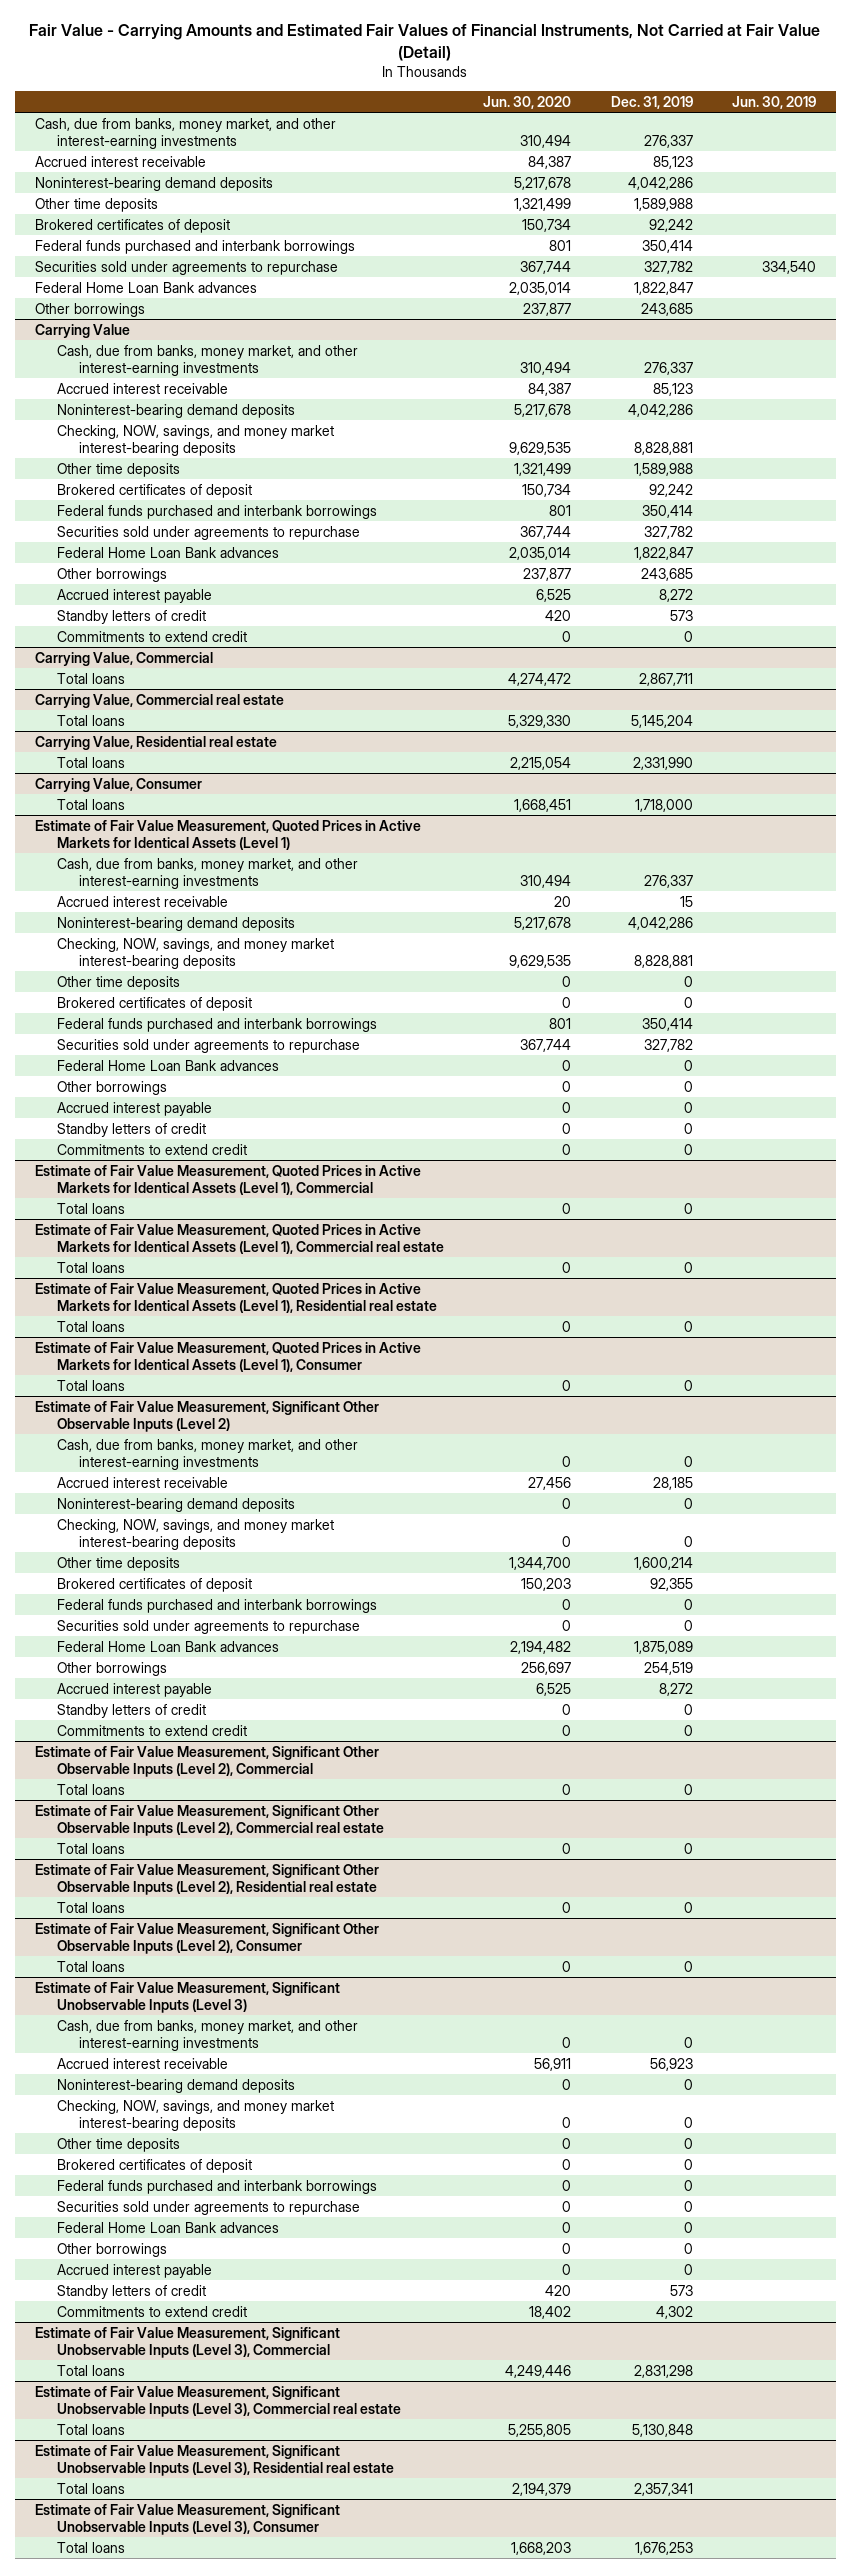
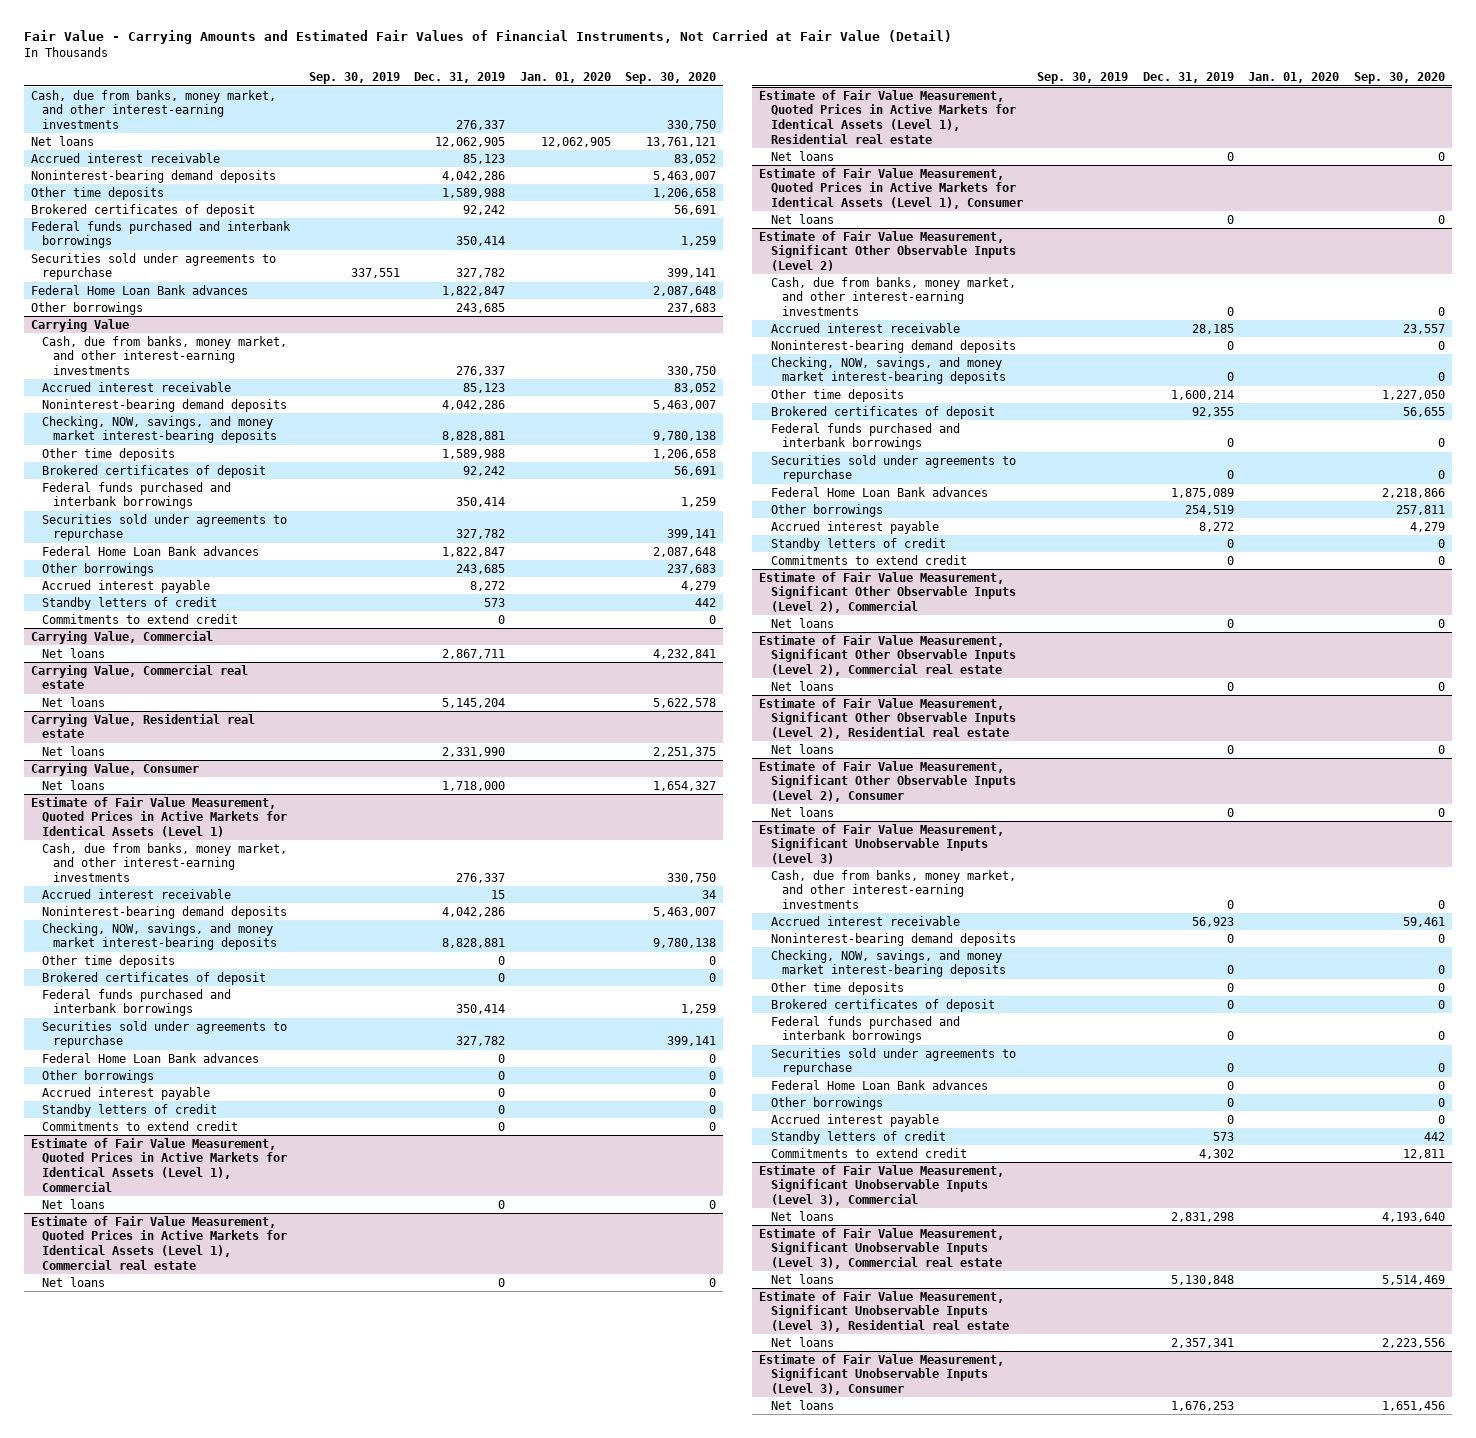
[483,95,572,109] Jun. 30, 2020 -> none
[732,95,817,109] Jun. 30, 2019 -> none
none -> [308,72,400,85] Sep. 30, 2019
none -> [519,72,611,84] Jan. 01, 2020
none -> [625,72,717,85] Sep. 30, 2020
none -> [30,135,94,146] Net loans
[56,672,125,684] Total loans -> [42,647,106,658] Net loans
[56,714,125,726] Total loans -> [42,696,106,707] Net loans
[56,756,125,768] Total loans -> [42,745,106,756] Net loans
[56,798,125,810] Total loans -> [42,779,106,790] Net loans
[56,1202,125,1214] Total loans -> none
none -> [42,1198,106,1209] Net loans
[56,1261,125,1273] Total loans -> none
none -> [42,1276,106,1287] Net loans
[56,1320,125,1332] Total loans -> none
none -> [770,150,834,161] Net loans
[56,1379,125,1391] Total loans -> none
none -> [770,213,834,224] Net loans
[56,1783,125,1795] Total loans -> none
none -> [770,617,834,628] Net loans
[56,1842,125,1854] Total loans -> none
none -> [770,680,834,691] Net loans
[56,1901,125,1913] Total loans -> none
none -> [770,743,834,754] Net loans
[56,1960,125,1972] Total loans -> none
none -> [770,806,834,817] Net loans
[56,2364,125,2376] Total loans -> [770,1210,834,1221] Net loans
[56,2423,125,2435] Total loans -> [770,1273,834,1284] Net loans
[56,2482,125,2494] Total loans -> [770,1336,834,1347] Net loans
[56,2541,125,2553] Total loans -> [770,1399,834,1410] Net loans

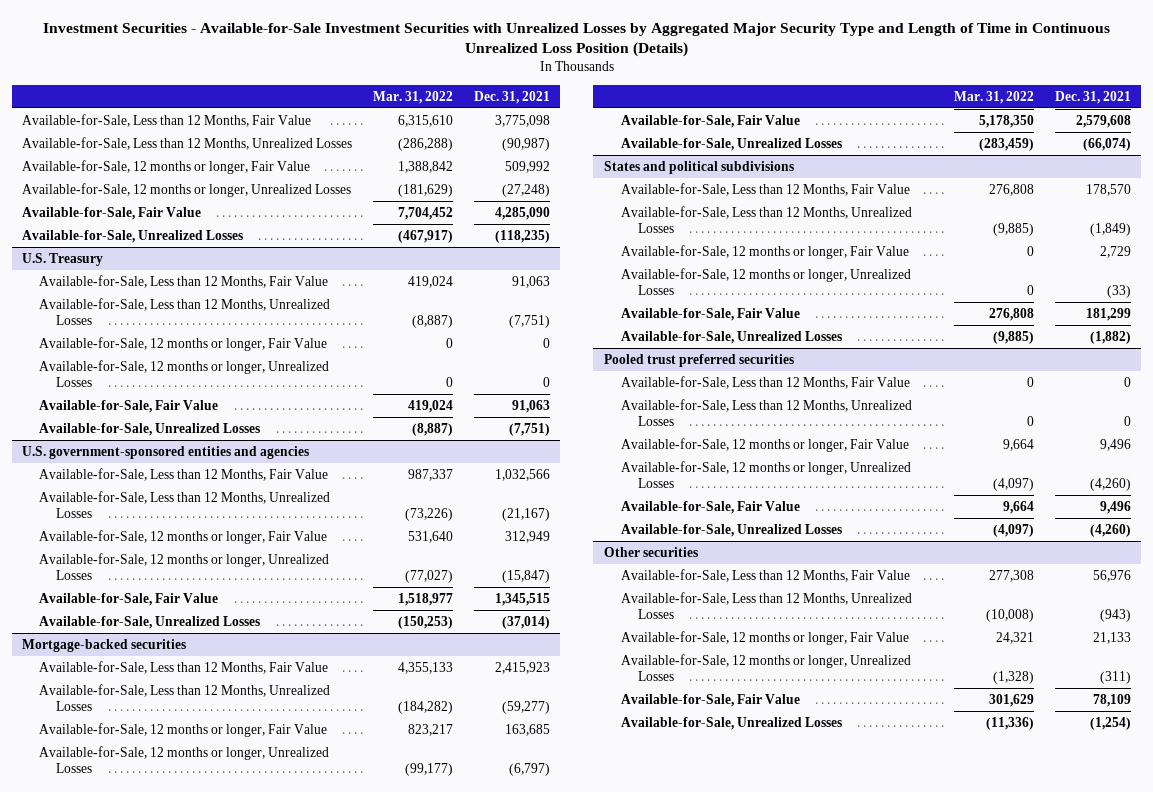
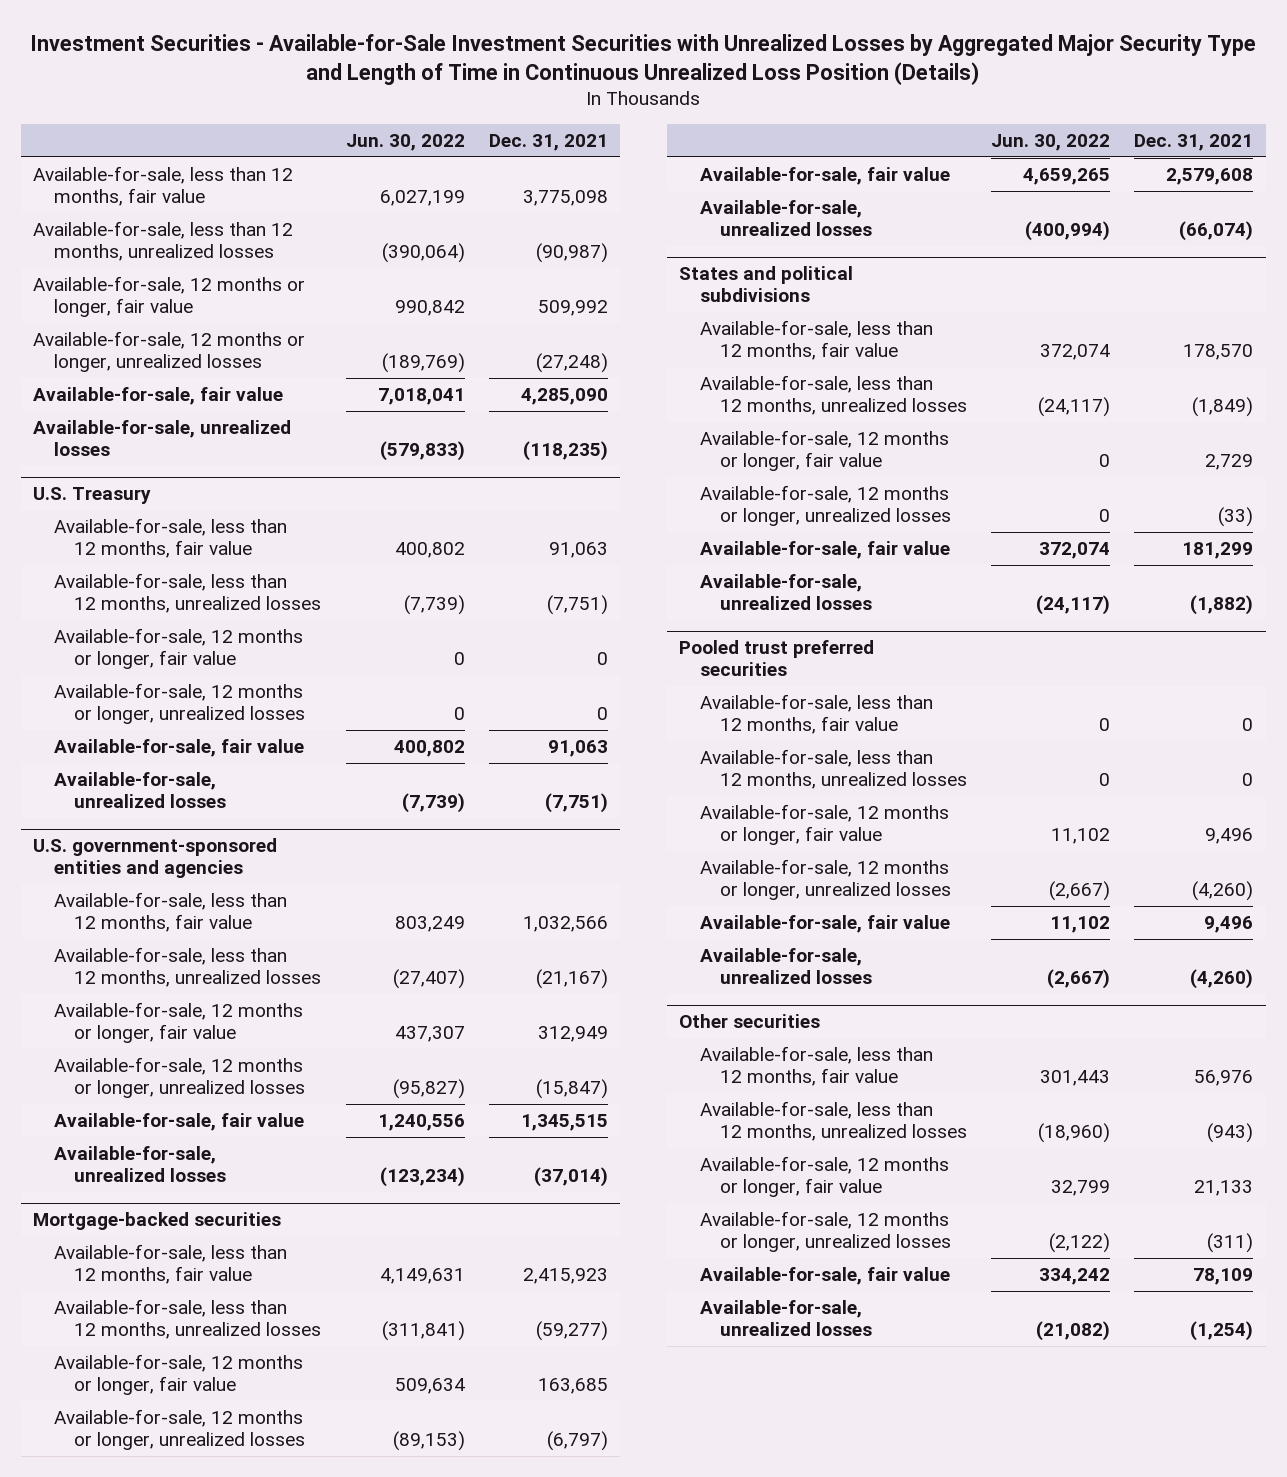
[373,90,454,104] Mar. 31, 2022 -> none
none -> [345,134,465,152] Jun. 30, 2022
[22,113,312,127] Available-for-Sale, Less than 12 Months, Fair Value -> [33,165,294,207] Available-for-sale, less than 12 months, fair value
[22,136,353,150] Available-for-Sale, Less than 12 Months, Unrealized Losses -> [33,220,294,262] Available-for-sale, less than 12 months, unrealized losses
[22,159,311,174] Available-for-Sale, 12 months or longer, Fair Value -> [33,275,306,318] Available-for-sale, 12 months or longer, fair value
[22,182,352,197] Available-for-Sale, 12 months or longer, Unrealized Losses -> [33,330,306,373] Available-for-sale, 12 months or longer, unrealized losses
[22,206,202,220] Available-for-Sale, Fair Value -> [33,386,284,405] Available-for-sale, fair value
[22,229,244,243] Available-for-Sale, Unrealized Losses -> [33,419,292,457] Available-for-sale, unrealized losses
[39,274,329,288] Available-for-Sale, Less than 12 Months, Fair Value -> [53,517,287,559] Available-for-sale, less than 12 months, fair value
[39,297,331,325] Available-for-Sale, Less than 12 Months, Unrealized Losses -> [53,572,322,614] Available-for-sale, less than 12 months, unrealized losses
[39,336,328,351] Available-for-Sale, 12 months or longer, Fair Value -> [53,627,303,670] Available-for-sale, 12 months or longer, fair value
[39,359,330,387] Available-for-Sale, 12 months or longer, Unrealized Losses -> [53,682,306,725] Available-for-sale, 12 months or longer, unrealized losses
[39,399,219,413] Available-for-Sale, Fair Value -> [53,738,304,757] Available-for-sale, fair value
[39,422,261,436] Available-for-Sale, Unrealized Losses -> [53,771,227,809] Available-for-sale, unrealized losses
[39,467,329,481] Available-for-Sale, Less than 12 Months, Fair Value -> [53,891,287,933] Available-for-sale, less than 12 months, fair value
[39,490,331,518] Available-for-Sale, Less than 12 Months, Unrealized Losses -> [53,946,322,988] Available-for-sale, less than 12 months, unrealized losses
[39,529,328,544] Available-for-Sale, 12 months or longer, Fair Value -> [53,1001,303,1044] Available-for-sale, 12 months or longer, fair value
[39,552,330,580] Available-for-Sale, 12 months or longer, Unrealized Losses -> [53,1056,306,1099] Available-for-sale, 12 months or longer, unrealized losses
[39,592,219,606] Available-for-Sale, Fair Value -> [53,1112,304,1131] Available-for-sale, fair value
[39,615,261,629] Available-for-Sale, Unrealized Losses -> [53,1145,227,1183] Available-for-sale, unrealized losses
[39,660,329,674] Available-for-Sale, Less than 12 Months, Fair Value -> [53,1243,287,1285] Available-for-sale, less than 12 months, fair value
[39,683,331,711] Available-for-Sale, Less than 12 Months, Unrealized Losses -> [53,1298,322,1340] Available-for-sale, less than 12 months, unrealized losses
[39,722,328,737] Available-for-Sale, 12 months or longer, Fair Value -> [53,1353,303,1396] Available-for-sale, 12 months or longer, fair value
[39,745,330,773] Available-for-Sale, 12 months or longer, Unrealized Losses -> [53,1408,306,1451] Available-for-sale, 12 months or longer, unrealized losses
[620,114,800,128] Available-for-Sale, Fair Value -> [699,166,950,185] Available-for-sale, fair value
[620,137,842,151] Available-for-Sale, Unrealized Losses -> [699,199,873,237] Available-for-sale, unrealized losses
[620,182,910,196] Available-for-Sale, Less than 12 Months, Fair Value -> [699,319,933,361] Available-for-sale, less than 12 months, fair value
[620,205,912,233] Available-for-Sale, Less than 12 Months, Unrealized Losses -> [699,374,968,416] Available-for-sale, less than 12 months, unrealized losses
[620,244,909,259] Available-for-Sale, 12 months or longer, Fair Value -> [699,429,949,472] Available-for-sale, 12 months or longer, fair value
[620,267,911,295] Available-for-Sale, 12 months or longer, Unrealized Losses -> [699,484,952,527] Available-for-sale, 12 months or longer, unrealized losses
[620,307,800,321] Available-for-Sale, Fair Value -> [699,540,950,559] Available-for-sale, fair value
[620,330,842,344] Available-for-Sale, Unrealized Losses -> [699,573,873,611] Available-for-sale, unrealized losses
[620,375,910,389] Available-for-Sale, Less than 12 Months, Fair Value -> [699,693,933,735] Available-for-sale, less than 12 months, fair value
[620,398,912,426] Available-for-Sale, Less than 12 Months, Unrealized Losses -> [699,748,968,790] Available-for-sale, less than 12 months, unrealized losses
[620,437,909,452] Available-for-Sale, 12 months or longer, Fair Value -> [699,803,949,846] Available-for-sale, 12 months or longer, fair value
[620,460,911,488] Available-for-Sale, 12 months or longer, Unrealized Losses -> [699,858,952,901] Available-for-sale, 12 months or longer, unrealized losses
[620,500,800,514] Available-for-Sale, Fair Value -> [699,914,950,933] Available-for-sale, fair value
[620,523,842,537] Available-for-Sale, Unrealized Losses -> [699,947,873,985] Available-for-sale, unrealized losses
[620,568,910,582] Available-for-Sale, Less than 12 Months, Fair Value -> [699,1045,933,1087] Available-for-sale, less than 12 months, fair value
[620,591,912,619] Available-for-Sale, Less than 12 Months, Unrealized Losses -> [699,1100,968,1142] Available-for-sale, less than 12 months, unrealized losses
[620,630,909,645] Available-for-Sale, 12 months or longer, Fair Value -> [699,1155,949,1198] Available-for-sale, 12 months or longer, fair value
[620,653,911,681] Available-for-Sale, 12 months or longer, Unrealized Losses -> [699,1210,952,1253] Available-for-sale, 12 months or longer, unrealized losses
[620,693,800,707] Available-for-Sale, Fair Value -> [699,1266,950,1285] Available-for-sale, fair value
[620,716,842,730] Available-for-Sale, Unrealized Losses -> [699,1299,873,1337] Available-for-sale, unrealized losses

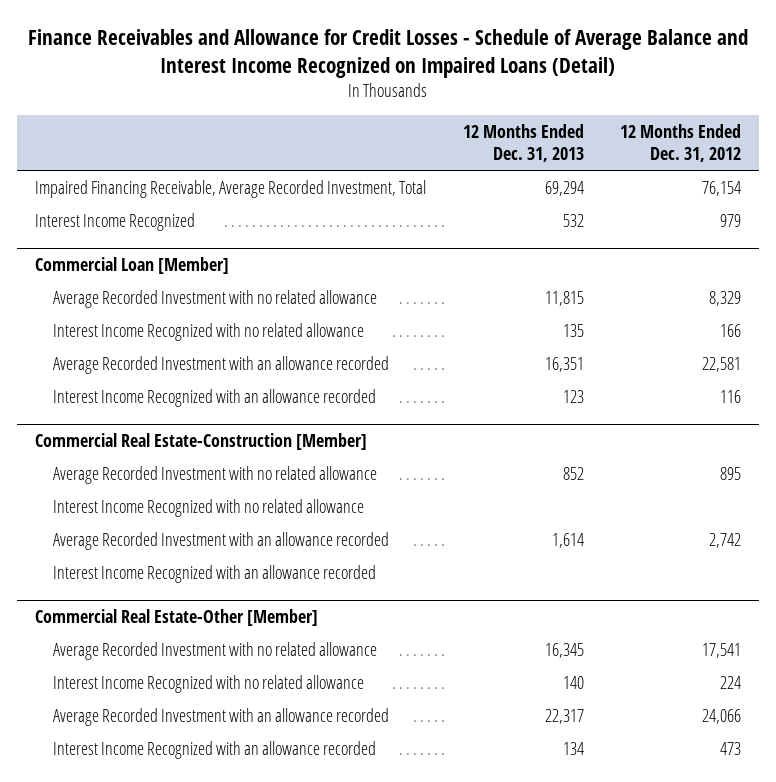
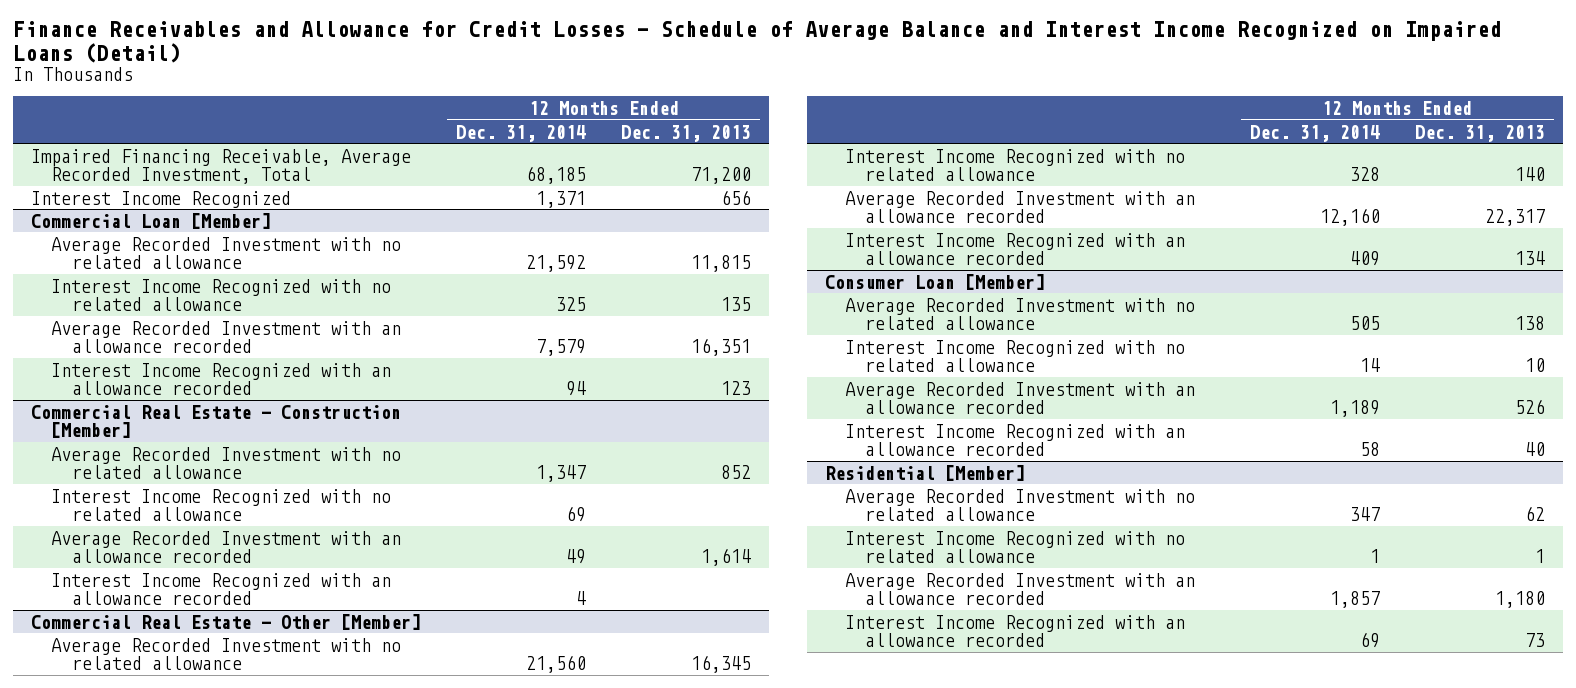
[619,123,741,163] 12 Months Ended Dec. 31, 2012 -> none
none -> [456,124,587,142] Dec. 31, 2014
[544,180,584,196] 69,294 -> [691,167,752,185] 71,200
[562,213,584,227] 532 -> [721,189,752,205] 656
[35,432,368,450] Commercial Real Estate-Construction [Member] -> [30,404,401,439] Commercial Real Estate - Construction [Member]
[35,608,319,626] Commercial Real Estate-Other [Member] -> [30,613,421,630] Commercial Real Estate - Other [Member]
none -> [824,273,1045,290] Consumer Loan [Member]
none -> [844,297,1195,331] Average Recorded Investment with no related allowance
none -> [844,339,1185,373] Interest Income Recognized with no related allowance
none -> [844,381,1195,415] Average Recorded Investment with an allowance recorded
none -> [844,423,1185,457] Interest Income Recognized with an allowance recorded
none -> [824,464,1025,481] Residential [Member]
none -> [844,488,1195,522] Average Recorded Investment with no related allowance
none -> [844,530,1185,564] Interest Income Recognized with no related allowance
none -> [844,572,1195,606] Average Recorded Investment with an allowance recorded
none -> [844,614,1185,648] Interest Income Recognized with an allowance recorded

